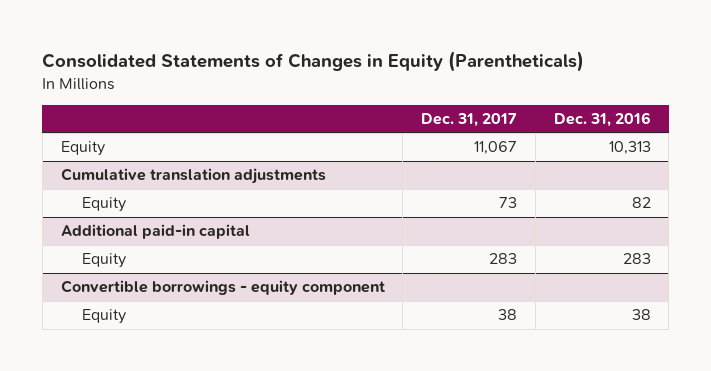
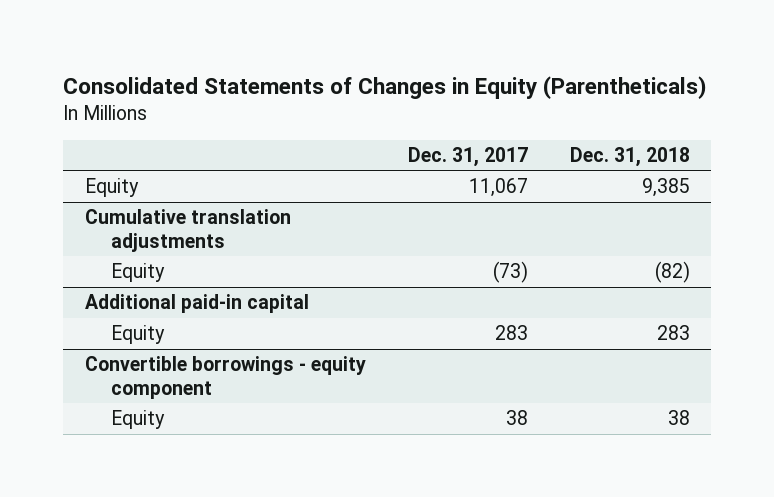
[553,111,651,127] Dec. 31, 2016 -> none
none -> [569,146,690,167] Dec. 31, 2018
[499,197,518,209] 73 -> [492,261,528,284] (73)

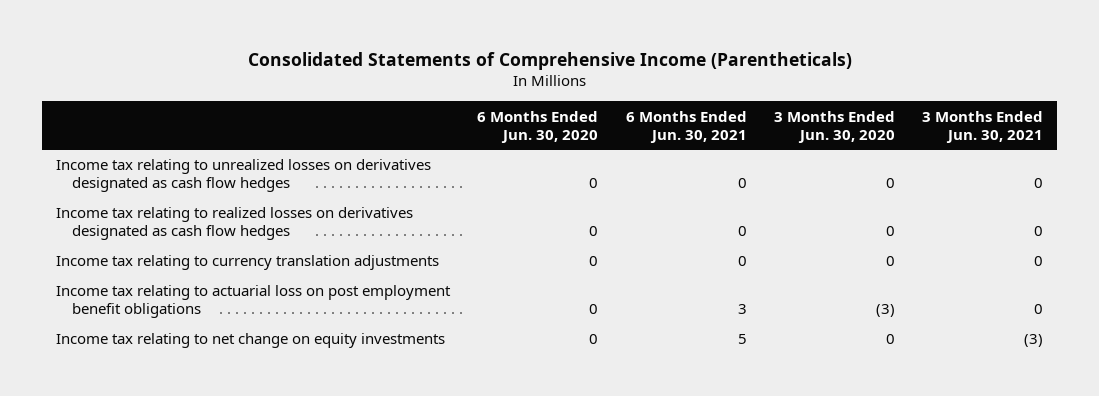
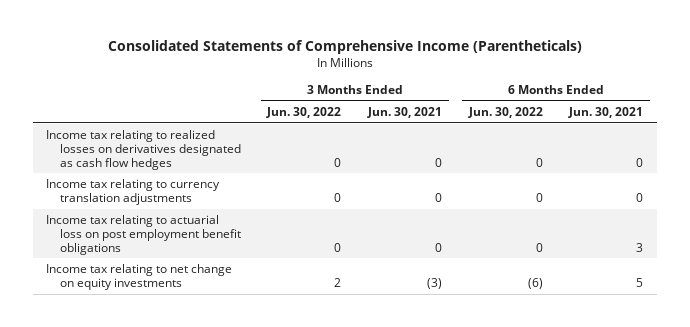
[477,110,599,143] 6 Months Ended Jun. 30, 2020 -> none
[773,110,895,143] 3 Months Ended Jun. 30, 2020 -> none
none -> [266,106,342,118] Jun. 30, 2022
none -> [467,106,543,118] Jun. 30, 2022
[55,159,431,193] Income tax relating to unrealized losses on derivatives designated as cash flow hedges -> none

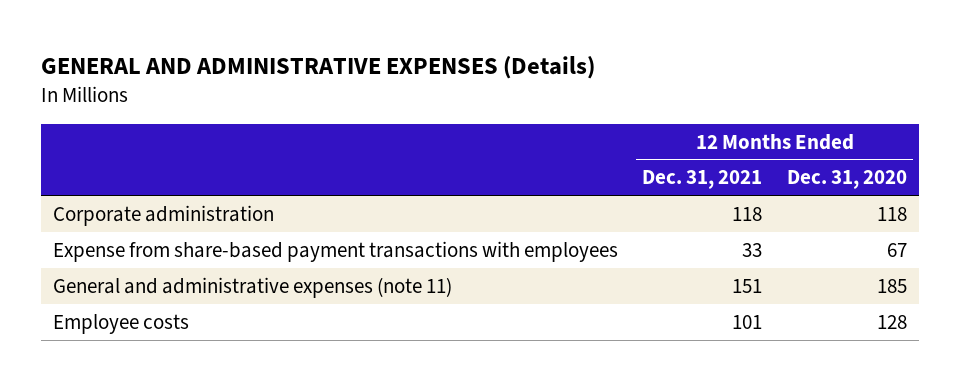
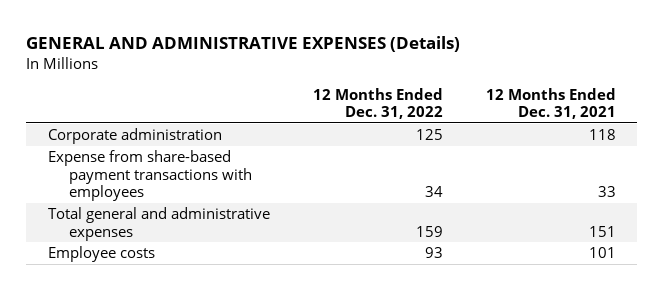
[786,170,907,190] Dec. 31, 2020 -> none
none -> [312,87,443,120] 12 Months Ended Dec. 31, 2022
[52,276,452,298] General and administrative expenses (note 11) -> [47,207,270,241] Total general and administrative expenses

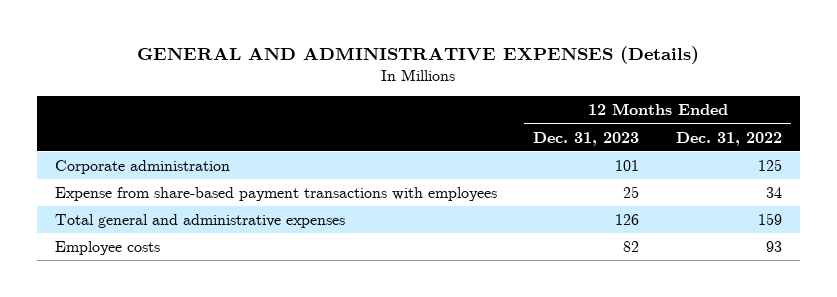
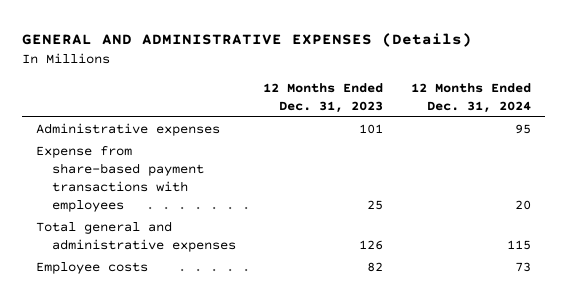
[675,131,782,146] Dec. 31, 2022 -> none
none -> [410,83,531,113] 12 Months Ended Dec. 31, 2024
[54,159,230,174] Corporate administration -> [35,123,220,137] Administrative expenses

